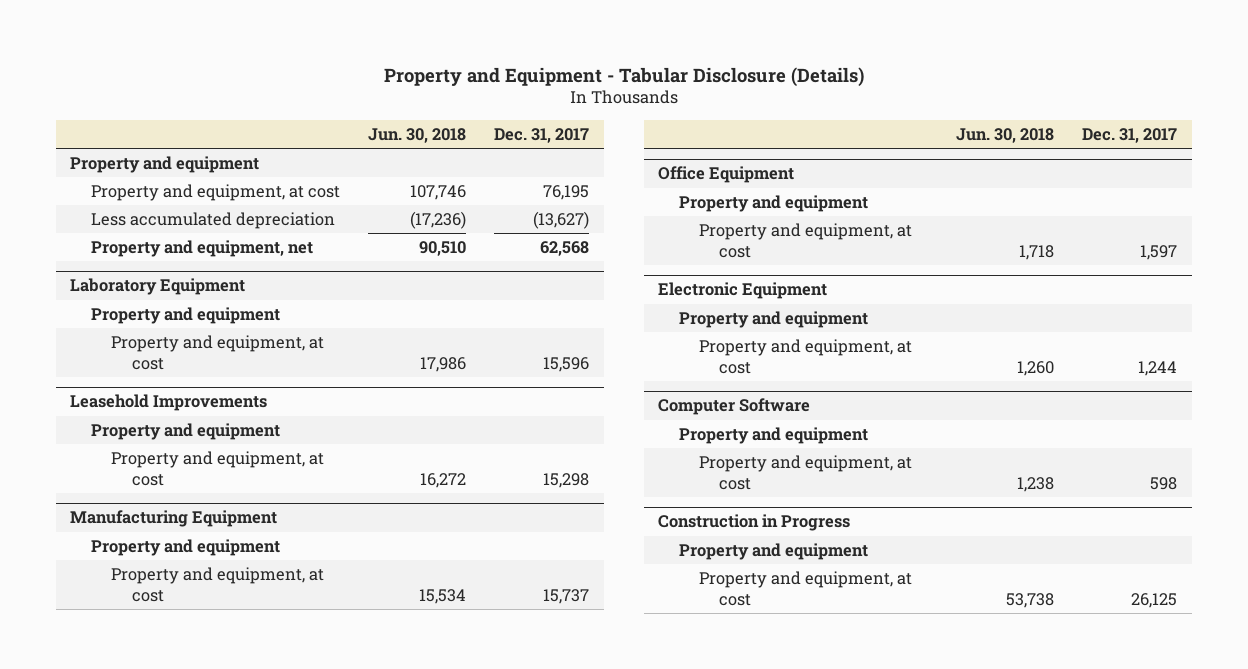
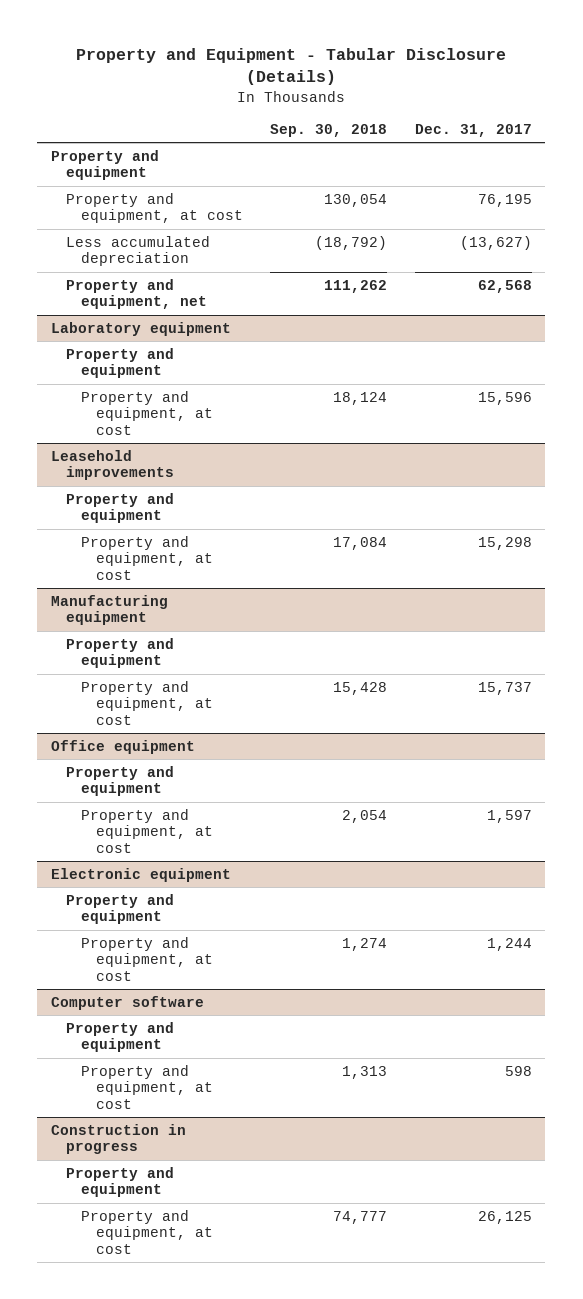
[368,127,467,143] Jun. 30, 2018 -> none
none -> [270,124,388,138] Sep. 30, 2018
[70,278,246,296] Laboratory Equipment -> [51,321,232,336] Laboratory equipment
[70,394,268,412] Leasehold Improvements -> [51,449,175,481] Leasehold improvements
[70,510,278,528] Manufacturing Equipment -> [51,594,169,626] Manufacturing equipment
[658,166,795,184] Office Equipment -> [51,739,196,754] Office equipment
[658,282,828,300] Electronic Equipment -> [51,867,232,882] Electronic equipment
[658,398,811,416] Computer Software -> [51,995,205,1010] Computer software
[658,514,851,532] Construction in Progress -> [51,1123,187,1155] Construction in progress

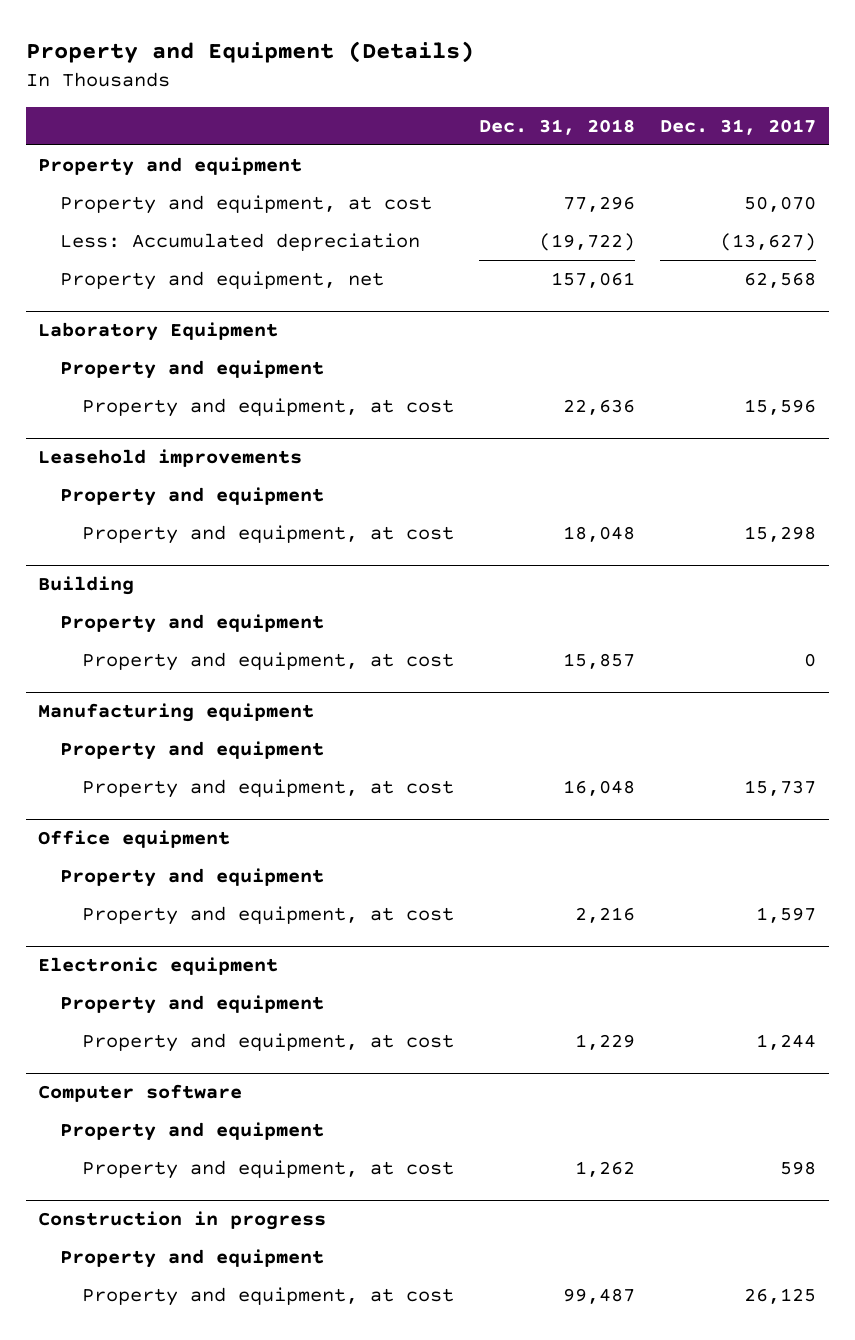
[76,47,507,86] Property and Equipment - Tabular Disclosure (Details) -> [25,40,474,63] Property and Equipment (Details)
[270,124,388,138] Sep. 30, 2018 -> none
none -> [479,118,636,135] Dec. 31, 2018
[477,193,532,207] 76,195 -> [744,196,817,213] 50,070
[66,235,211,267] Less accumulated depreciation -> [60,233,421,252] Less: Accumulated depreciation
[51,321,232,336] Laboratory equipment -> [38,322,279,342] Laboratory Equipment
none -> [38,576,135,596] Building
none -> [60,614,325,634] Property and equipment
none -> [82,652,455,672] Property and equipment, at cost

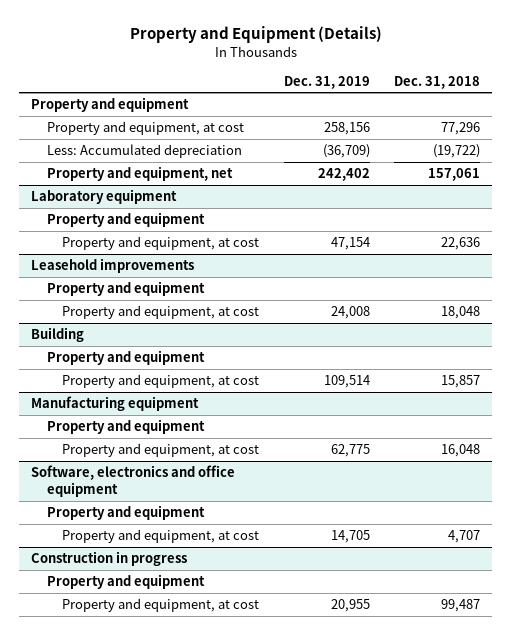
[660,118,817,135] Dec. 31, 2017 -> none
none -> [283,75,370,89] Dec. 31, 2019
[38,322,279,342] Laboratory Equipment -> [31,189,178,205] Laboratory equipment
[38,830,231,849] Office equipment -> none
[60,868,325,888] Property and equipment -> none
[82,906,455,926] Property and equipment, at cost -> none
[38,957,279,976] Electronic equipment -> none
[60,995,325,1015] Property and equipment -> none
[82,1033,455,1053] Property and equipment, at cost -> none
[38,1084,243,1103] Computer software -> none
none -> [31,465,236,497] Software, electronics and office equipment
[575,1161,636,1178] 1,262 -> [448,530,481,544] 4,707

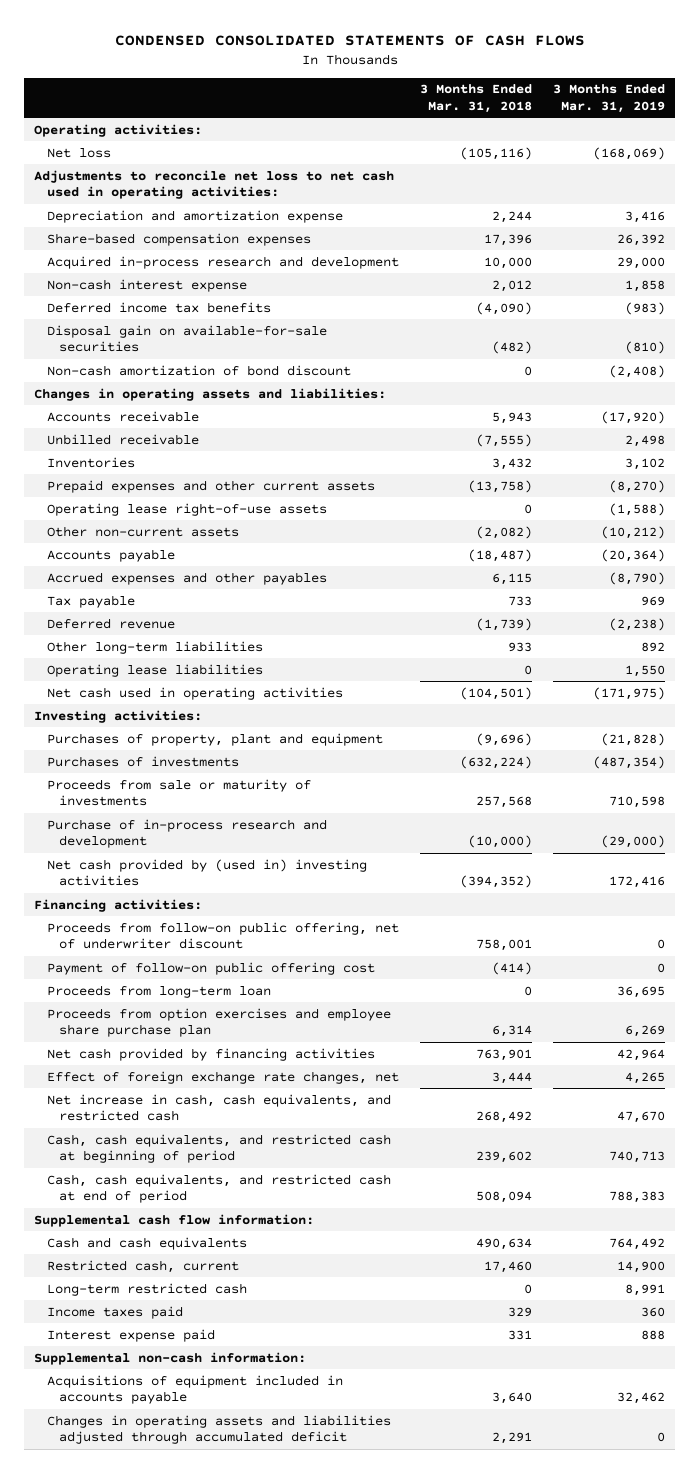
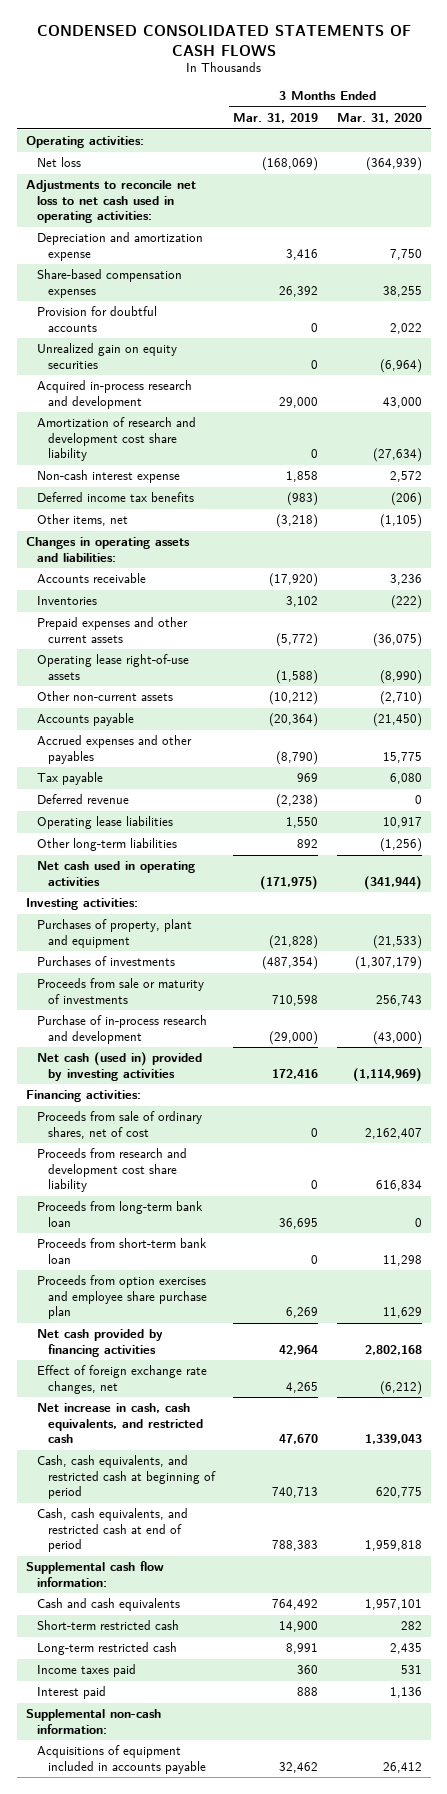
[419,84,532,114] 3 Months Ended Mar. 31, 2018 -> none
none -> [336,113,422,124] Mar. 31, 2020
none -> [37,306,158,332] Provision for doubtful accounts
none -> [37,343,178,369] Unrealized gain on equity securities
none -> [37,417,197,462] Amortization of research and development cost share liability
[46,324,327,353] Disposal gain on available-for-sale securities -> none
[46,364,351,376] Non-cash amortization of bond discount -> none
none -> [37,514,129,527] Other items, net
[46,433,199,445] Unbilled receivable -> none
[608,479,665,493] (8,270) -> [276,632,319,647] (5,772)
[46,640,263,654] Other long-term liabilities -> [37,838,178,852] Other long-term liabilities
[46,858,367,887] Net cash provided by (used in) investing activities -> [37,1052,203,1081] Net cash (used in) provided by investing activities
[46,961,375,975] Payment of follow-on public offering cost -> none
[46,921,399,950] Proceeds from follow-on public offering, net of underwriter discount -> [37,1111,203,1139] Proceeds from sale of ordinary shares, net of cost
none -> [37,1148,188,1193] Proceeds from research and development cost share liability
[46,984,271,998] Proceeds from long-term loan -> [37,1201,204,1227] Proceeds from long-term bank loan
none -> [37,1238,208,1264] Proceeds from short-term bank loan
[46,1259,239,1273] Restricted cash, current -> [37,1620,180,1631] Short-term restricted cash
[46,1328,215,1342] Interest expense paid -> [37,1686,107,1700] Interest paid
[46,1414,391,1445] Changes in operating assets and liabilities adjusted through accumulated deficit -> none

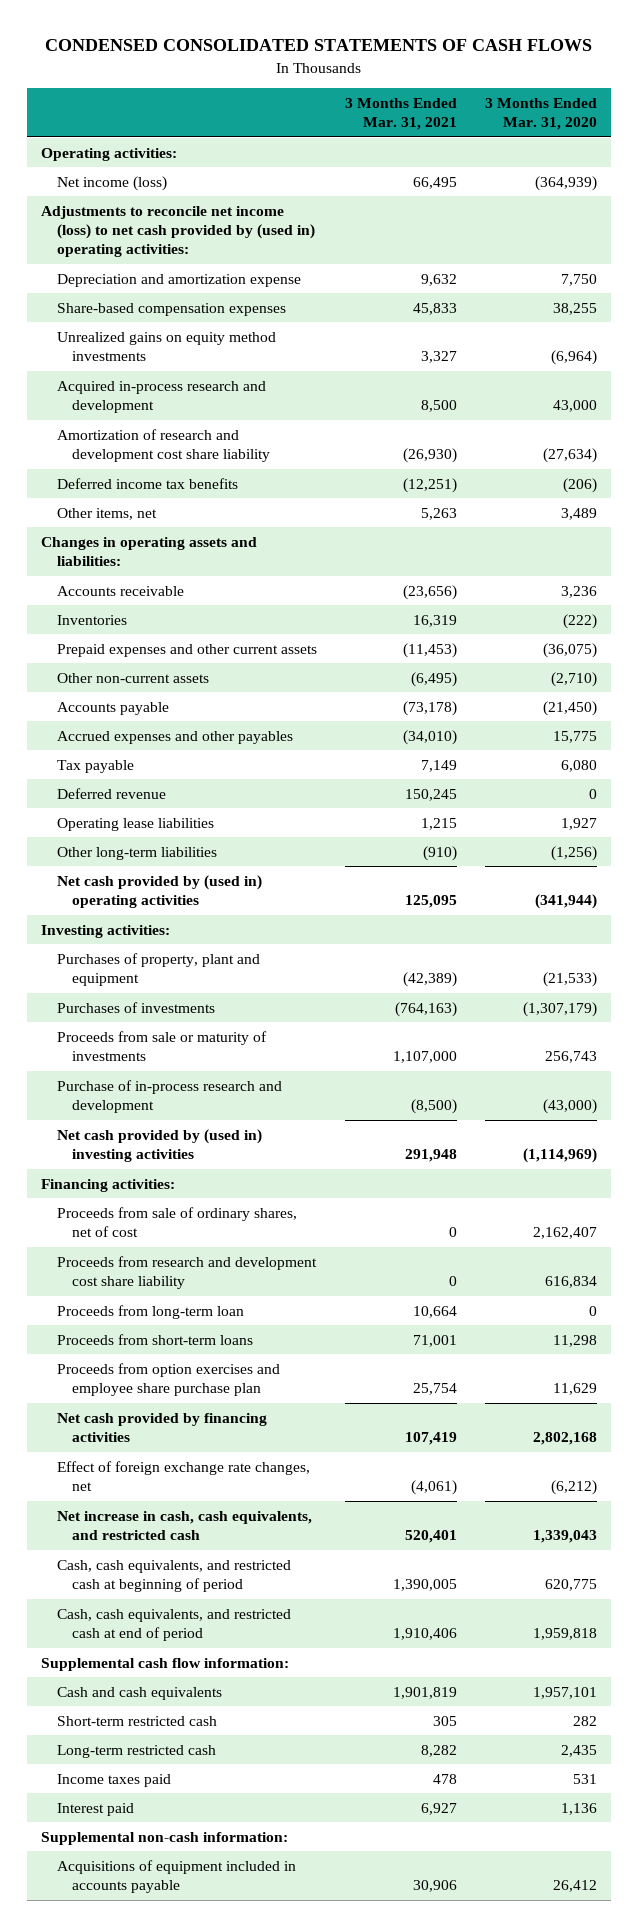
[233,113,319,124] Mar. 31, 2019 -> none
none -> [344,97,457,131] 3 Months Ended Mar. 31, 2021
[37,157,82,168] Net loss -> [56,175,167,191] Net income (loss)
[25,180,196,224] Adjustments to reconcile net loss to net cash used in operating activities: -> [41,205,315,258] Adjustments to reconcile net income (loss) to net cash provided by (used in) operating activities:
[37,306,158,332] Provision for doubtful accounts -> none
[37,343,178,369] Unrealized gain on equity securities -> [56,331,276,362] Unrealized gains on equity method investments
[37,470,181,484] Non-cash interest expense -> none
[379,514,422,529] (1,105) -> [560,507,597,520] 3,489
[37,654,190,680] Operating lease right-of-use assets -> none
[382,817,422,829] 10,917 -> [560,817,597,830] 1,927
[37,861,196,886] Net cash used in operating activities -> [56,874,262,909] Net cash provided by (used in) operating activities
[37,1052,203,1081] Net cash (used in) provided by investing activities -> [56,1128,262,1163] Net cash provided by (used in) investing activities
[37,1201,204,1227] Proceeds from long-term bank loan -> [56,1304,244,1319] Proceeds from long-term loan
[37,1238,208,1264] Proceeds from short-term bank loan -> [56,1333,253,1345] Proceeds from short-term loans

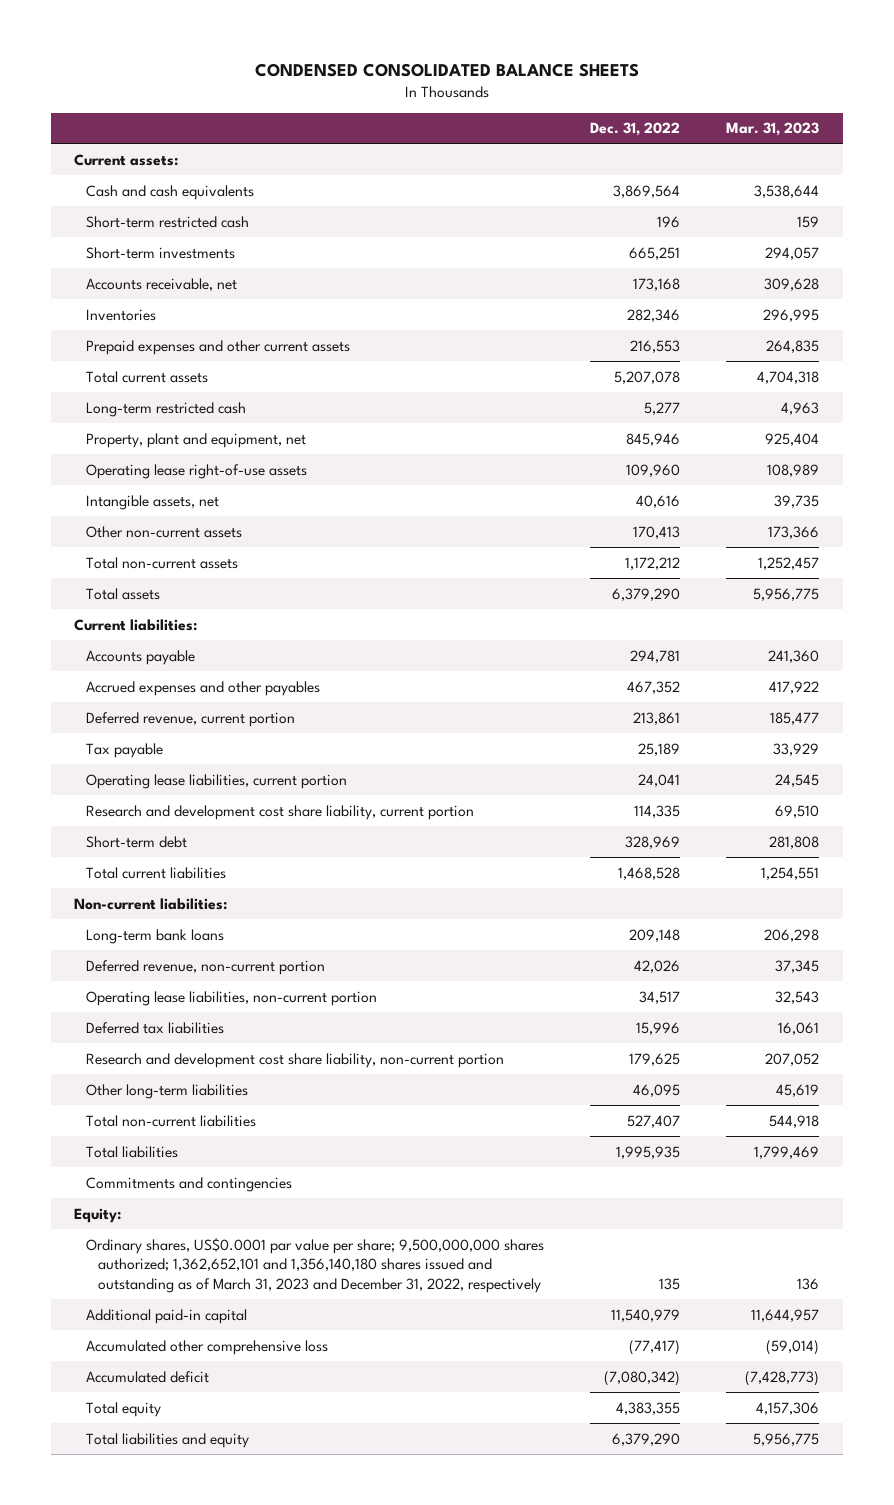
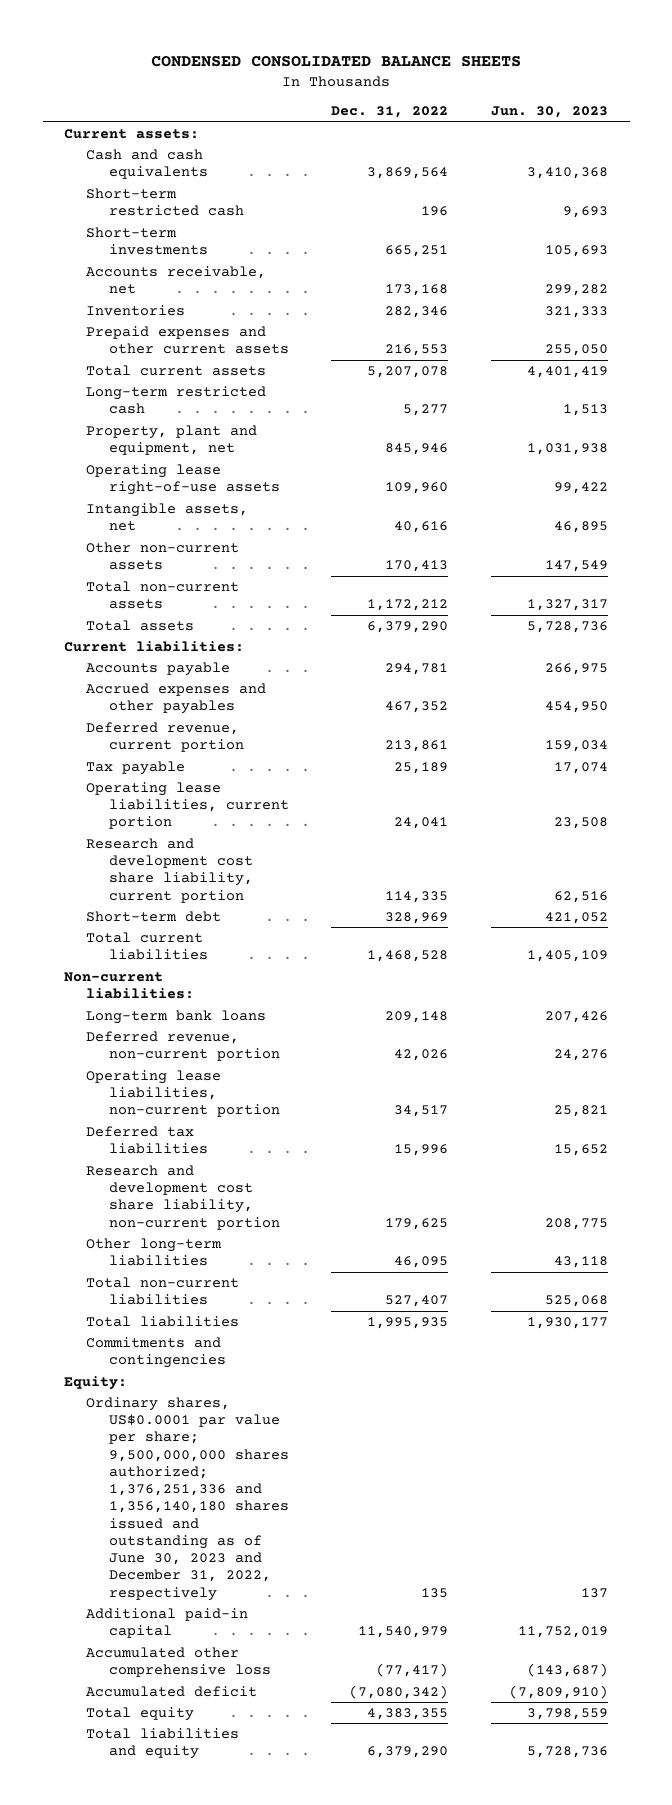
[726,122,820,137] Mar. 31, 2023 -> none
none -> [491,106,609,119] Jun. 30, 2023
[86,1237,545,1293] Ordinary shares, US$0.0001 par value per share; 9,500,000,000 shares authorized; 1,362,652,101 and 1,356,140,180 shares issued and outstanding as of March 31, 2023 and December 31, 2022, respectively -> [86,1397,289,1601] Ordinary shares, US$0.0001 par value per share; 9,500,000,000 shares authorized; 1,376,251,336 and 1,356,140,180 shares issued and outstanding as of June 30, 2023 and December 31, 2022, respectively

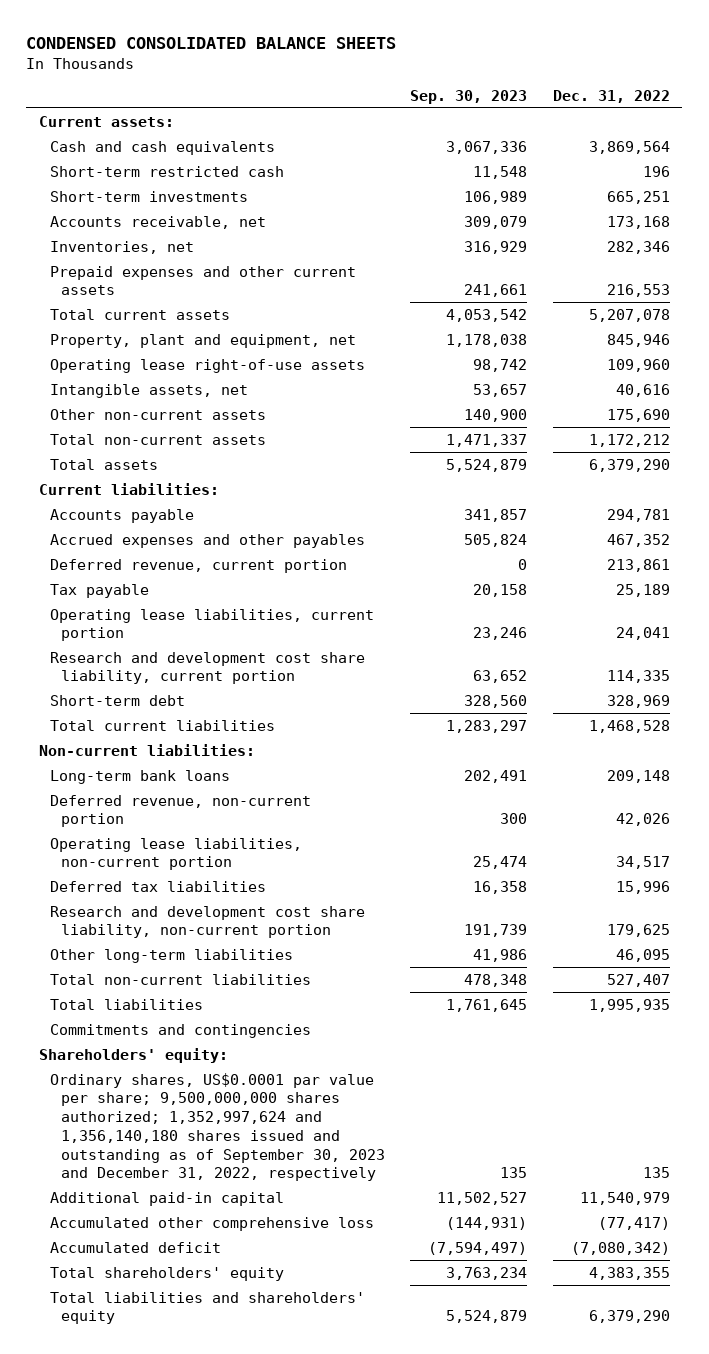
[491,106,609,119] Jun. 30, 2023 -> none
none -> [410,89,528,104] Sep. 30, 2023
[86,305,186,317] Inventories -> [49,240,194,254] Inventories, net
[86,386,267,415] Long-term restricted cash -> none
[385,560,449,573] 170,413 -> [606,408,670,422] 175,690
[64,1376,128,1391] Equity: -> [39,1047,229,1063] Shareholders' equity:
[86,1397,289,1601] Ordinary shares, US$0.0001 par value per share; 9,500,000,000 shares authorized; 1,376,251,336 and 1,356,140,180 shares issued and outstanding as of June 30, 2023 and December 31, 2022, respectively -> [49,1072,385,1182] Ordinary shares, US$0.0001 par value per share; 9,500,000,000 shares authorized; 1,352,997,624 and 1,356,140,180 shares issued and outstanding as of September 30, 2023 and December 31, 2022, respectively
[86,1707,195,1722] Total equity -> [49,1266,284,1281] Total shareholders' equity
[86,1728,240,1760] Total liabilities and equity -> [49,1291,365,1325] Total liabilities and shareholders' equity

